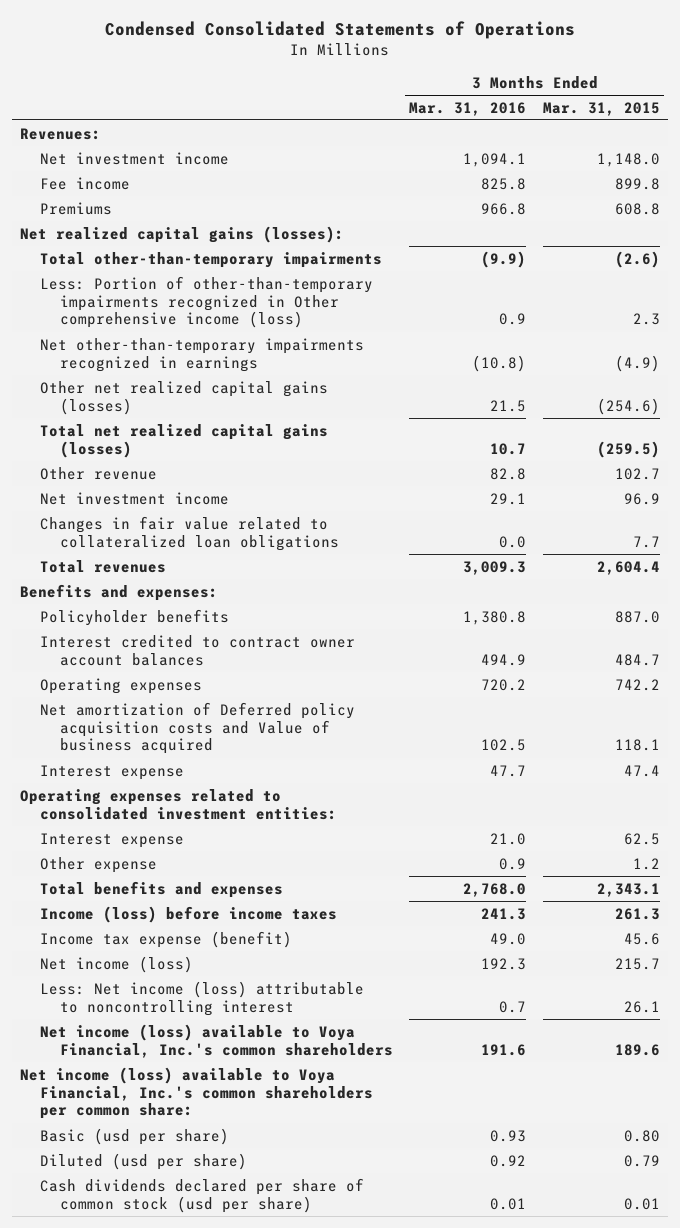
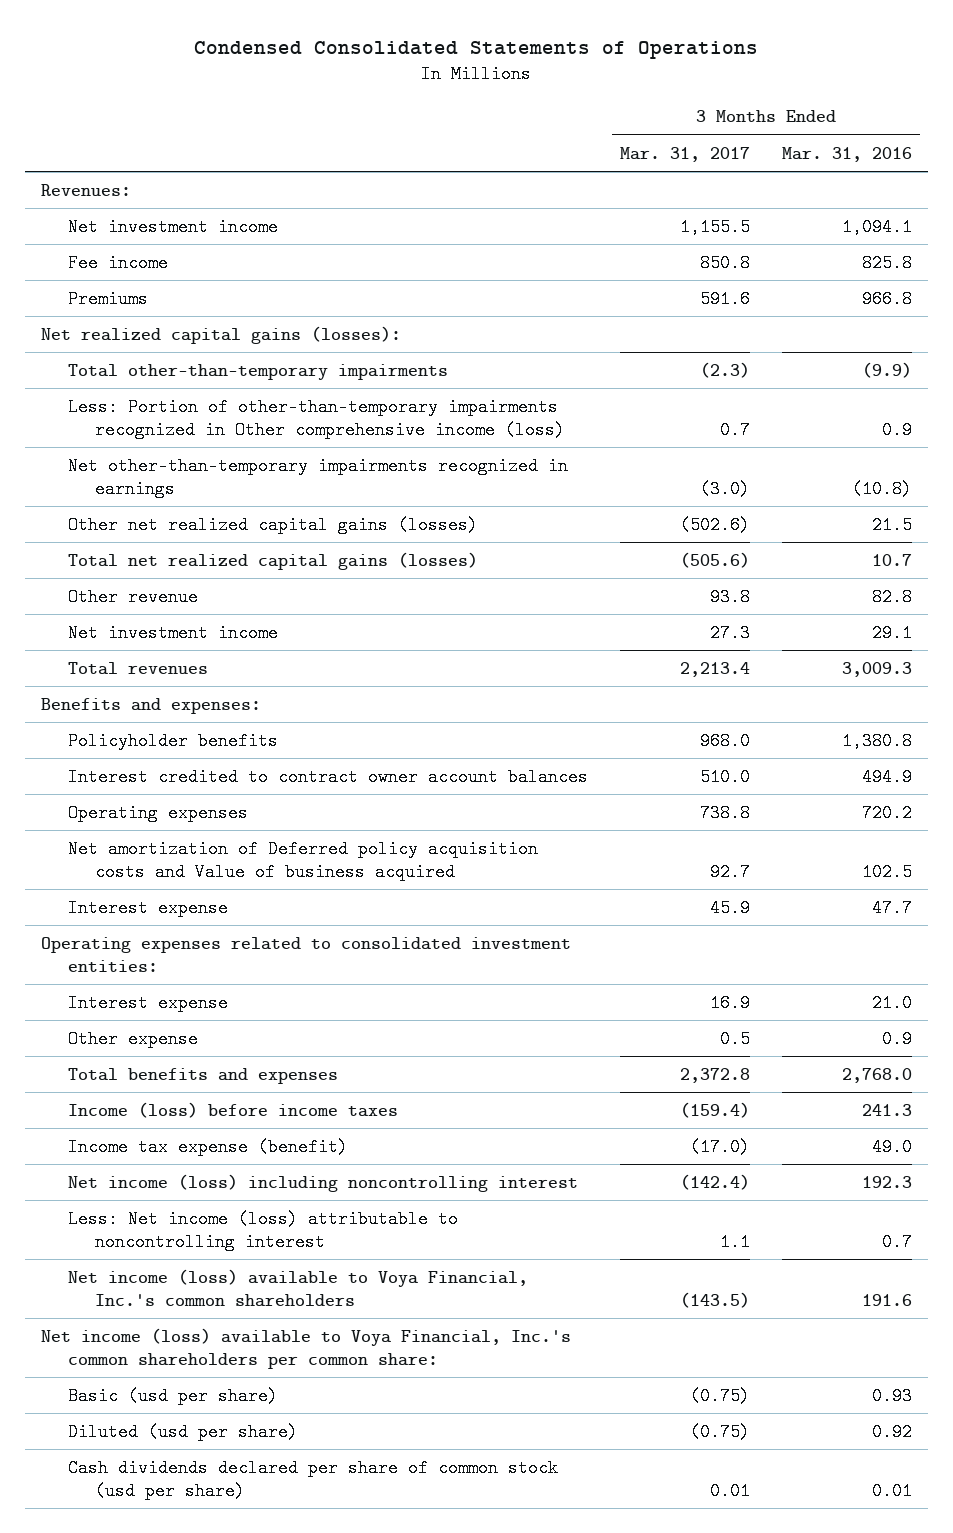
[542,101,660,116] Mar. 31, 2015 -> none
none -> [620,146,751,162] Mar. 31, 2017
[40,515,339,551] Changes in fair value related to collateralized loan obligations -> none
[40,955,194,973] Net income (loss) -> [67,1173,578,1192] Net income (loss) including noncontrolling interest

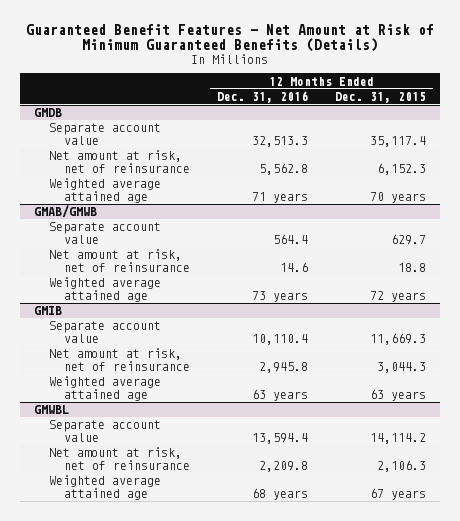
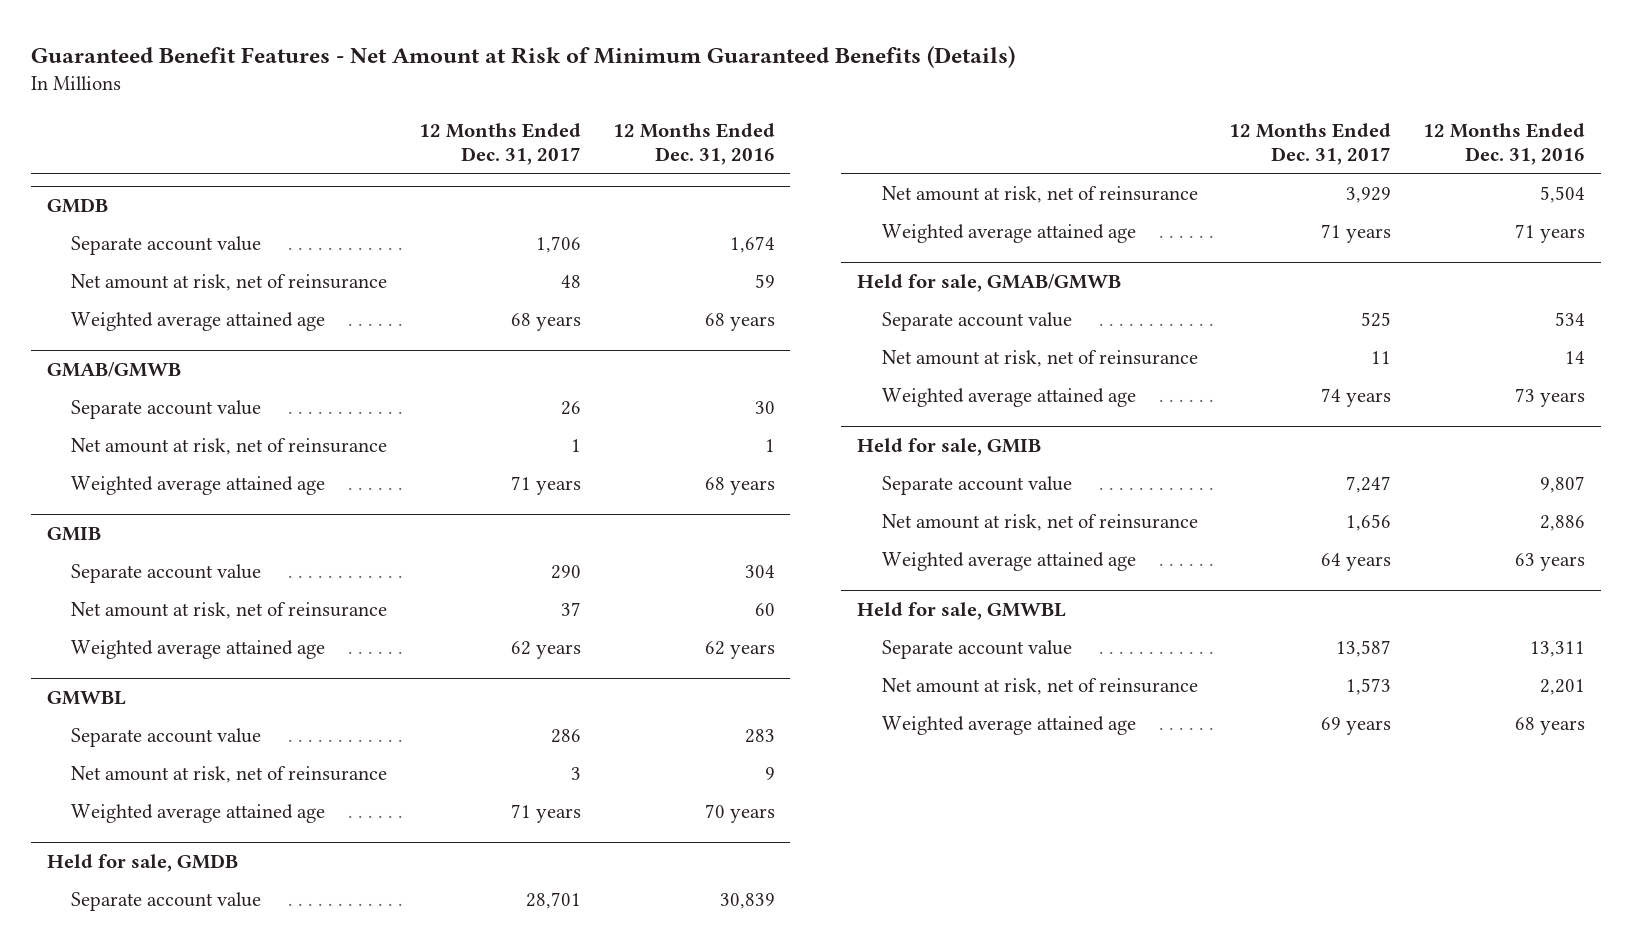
[335,91,427,103] Dec. 31, 2015 -> none
none -> [418,122,581,165] 12 Months Ended Dec. 31, 2017
[252,135,309,147] 32,513.3 -> [729,235,775,253] 1,674
[259,162,309,175] 5,562.8 -> [754,273,775,288] 59
[252,191,309,203] 71 years -> [704,312,775,331] 68 years
[273,233,309,244] 564.4 -> [754,400,775,414] 30
[280,261,309,272] 14.6 -> [764,438,775,452] 1
[252,290,309,302] 73 years -> [704,476,775,495] 68 years
[252,333,309,345] 10,110.4 -> [744,564,775,578] 304
[259,361,309,373] 2,945.8 -> [754,602,775,616] 60
[252,388,309,401] 63 years -> [704,640,775,659] 62 years
[252,432,309,444] 13,594.4 -> [744,728,775,743] 283
[259,460,309,472] 2,209.8 -> [764,766,775,780] 9
none -> [71,803,326,823] Weighted average attained age
none -> [46,853,238,872] Held for sale, GMDB
none -> [71,891,262,911] Separate account value
none -> [881,185,1198,203] Net amount at risk, net of reinsurance
none -> [881,223,1136,243] Weighted average attained age
none -> [857,273,1122,292] Held for sale, GMAB/GMWB
none -> [881,311,1072,331] Separate account value
none -> [881,349,1198,367] Net amount at risk, net of reinsurance
none -> [881,387,1136,407] Weighted average attained age
none -> [857,437,1042,456] Held for sale, GMIB
none -> [881,475,1072,495] Separate account value
none -> [881,513,1198,531] Net amount at risk, net of reinsurance
none -> [881,551,1136,571] Weighted average attained age
none -> [857,601,1067,620] Held for sale, GMWBL
none -> [881,639,1072,659] Separate account value
none -> [881,677,1198,695] Net amount at risk, net of reinsurance

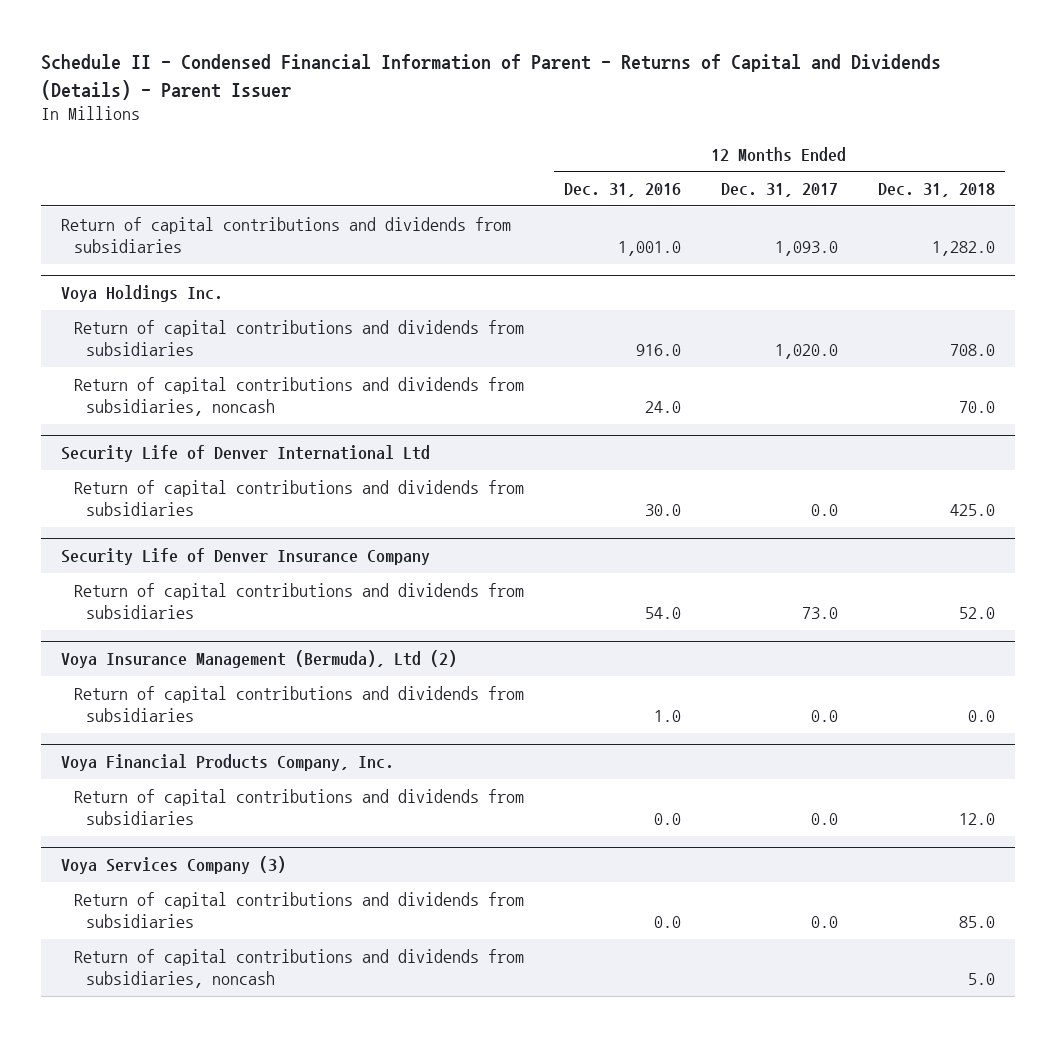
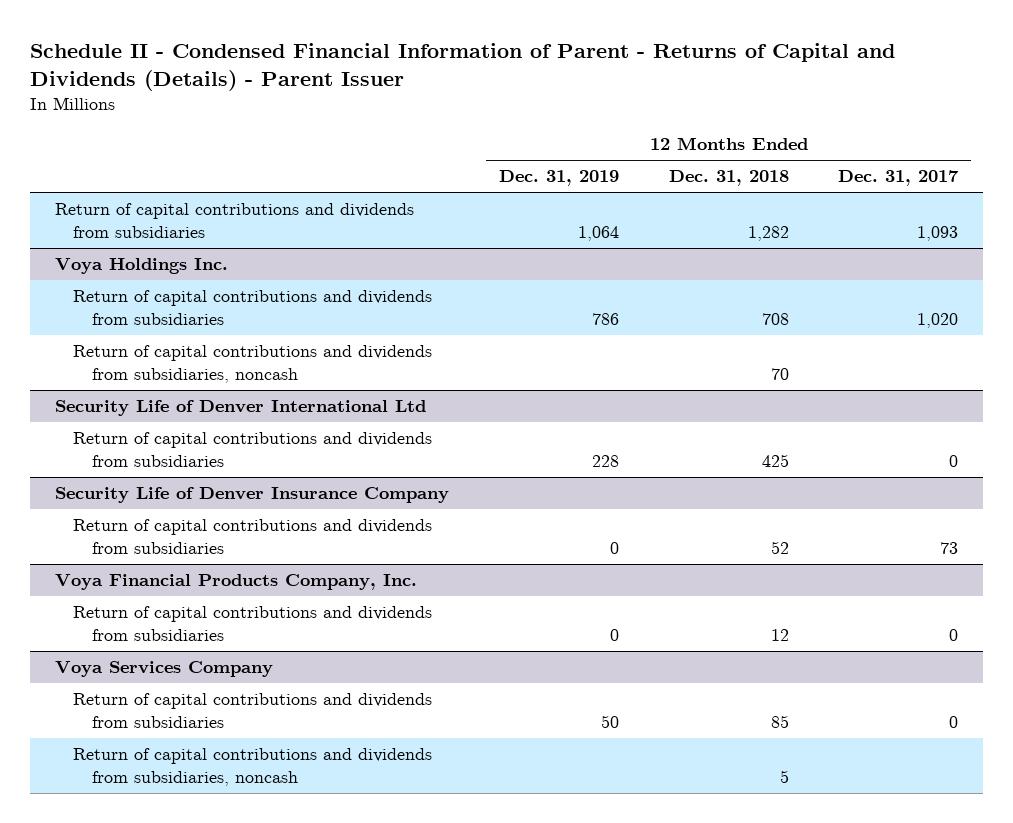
[563,183,681,198] Dec. 31, 2016 -> none
none -> [498,170,619,187] Dec. 31, 2019
[774,241,838,257] 1,093.0 -> [917,225,959,241] 1,093
[931,241,995,257] 1,282.0 -> [747,225,789,241] 1,282
[774,344,838,360] 1,020.0 -> [917,312,959,328] 1,020
[949,344,995,357] 708.0 -> [761,312,789,325] 708
[958,401,995,414] 70.0 -> [770,367,789,380] 70
[810,504,838,517] 0.0 -> [949,454,959,467] 0
[949,504,995,517] 425.0 -> [761,453,789,467] 425
[61,650,458,669] Voya Insurance Management (Bermuda), Ltd (2) -> none
[73,685,524,723] Return of capital contributions and dividends from subsidiaries -> none
[801,607,838,620] 73.0 -> [940,541,959,554] 73
[958,607,995,620] 52.0 -> [770,540,789,554] 52
[810,813,838,826] 0.0 -> [949,628,959,641] 0
[958,813,995,826] 12.0 -> [770,628,789,641] 12
[61,856,287,875] Voya Services Company (3) -> [55,661,274,678] Voya Services Company
[810,916,838,929] 0.0 -> [949,715,959,728] 0
[958,916,995,929] 85.0 -> [770,714,789,728] 85
[967,973,995,986] 5.0 -> [779,769,789,783] 5

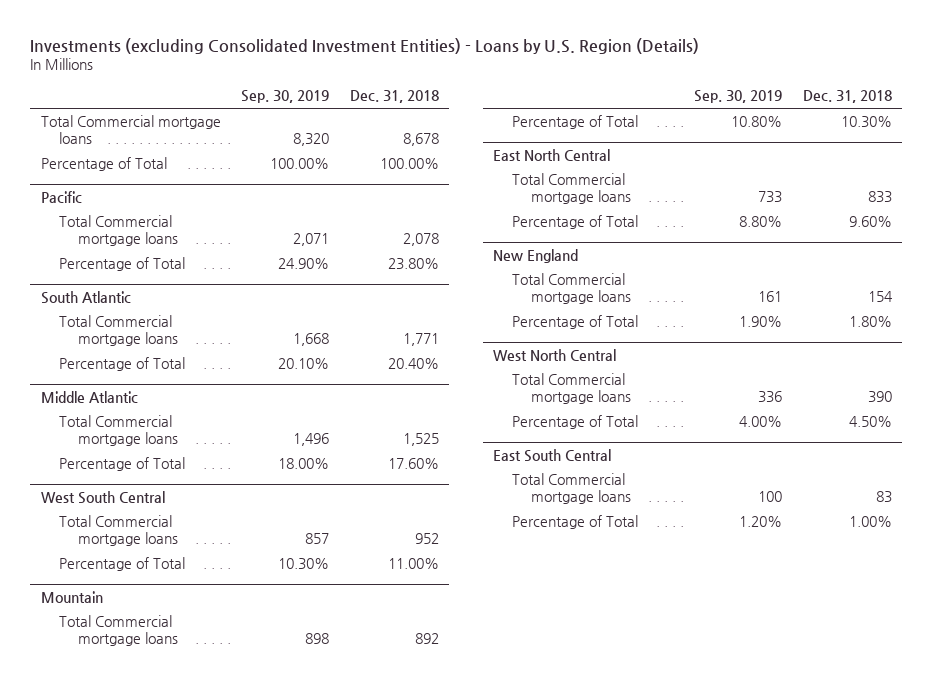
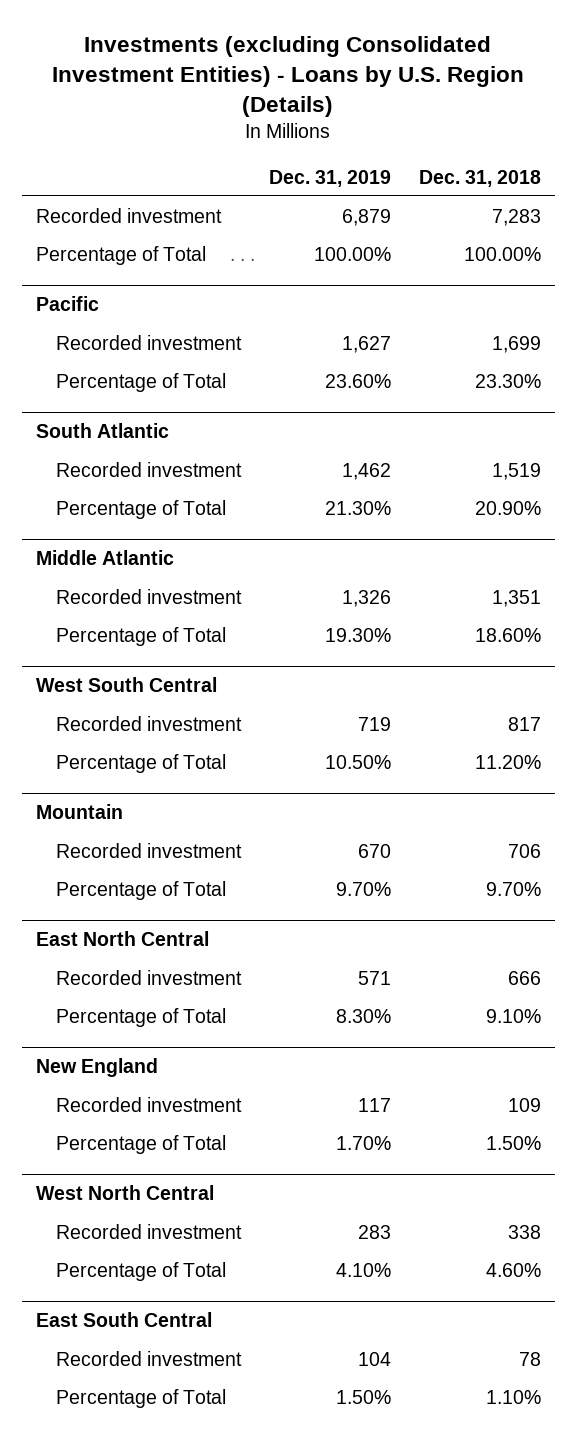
[241,90,330,104] Sep. 30, 2019 -> none
none -> [268,169,391,187] Dec. 31, 2019
[40,115,221,144] Total Commercial mortgage loans -> none
none -> [35,207,222,223] Recorded investment
[59,215,178,246] Total Commercial mortgage loans -> none
none -> [55,334,242,350] Recorded investment
[387,258,439,271] 23.80% -> [475,373,542,388] 23.30%
[59,315,178,346] Total Commercial mortgage loans -> none
none -> [55,461,242,477] Recorded investment
[387,358,439,370] 20.40% -> [475,500,542,515] 20.90%
[59,415,178,446] Total Commercial mortgage loans -> none
none -> [55,588,242,604] Recorded investment
[387,458,439,470] 17.60% -> [475,627,542,642] 18.60%
[59,515,178,546] Total Commercial mortgage loans -> none
none -> [55,715,242,731] Recorded investment
[387,558,439,570] 11.00% -> [475,754,542,769] 11.20%
[59,615,178,646] Total Commercial mortgage loans -> none
none -> [55,842,242,858] Recorded investment
[840,116,892,129] 10.30% -> [486,881,542,896] 9.70%
[512,173,631,204] Total Commercial mortgage loans -> none
none -> [55,969,242,985] Recorded investment
[848,216,892,228] 9.60% -> [486,1008,542,1023] 9.10%
[512,273,631,304] Total Commercial mortgage loans -> none
none -> [55,1096,242,1112] Recorded investment
[848,316,892,328] 1.80% -> [486,1135,542,1150] 1.50%
[512,373,631,404] Total Commercial mortgage loans -> none
none -> [55,1223,242,1239] Recorded investment
[848,416,892,428] 4.50% -> [486,1262,542,1277] 4.60%
[512,473,631,504] Total Commercial mortgage loans -> none
none -> [55,1350,242,1366] Recorded investment
[848,516,892,528] 1.00% -> [486,1389,542,1404] 1.10%

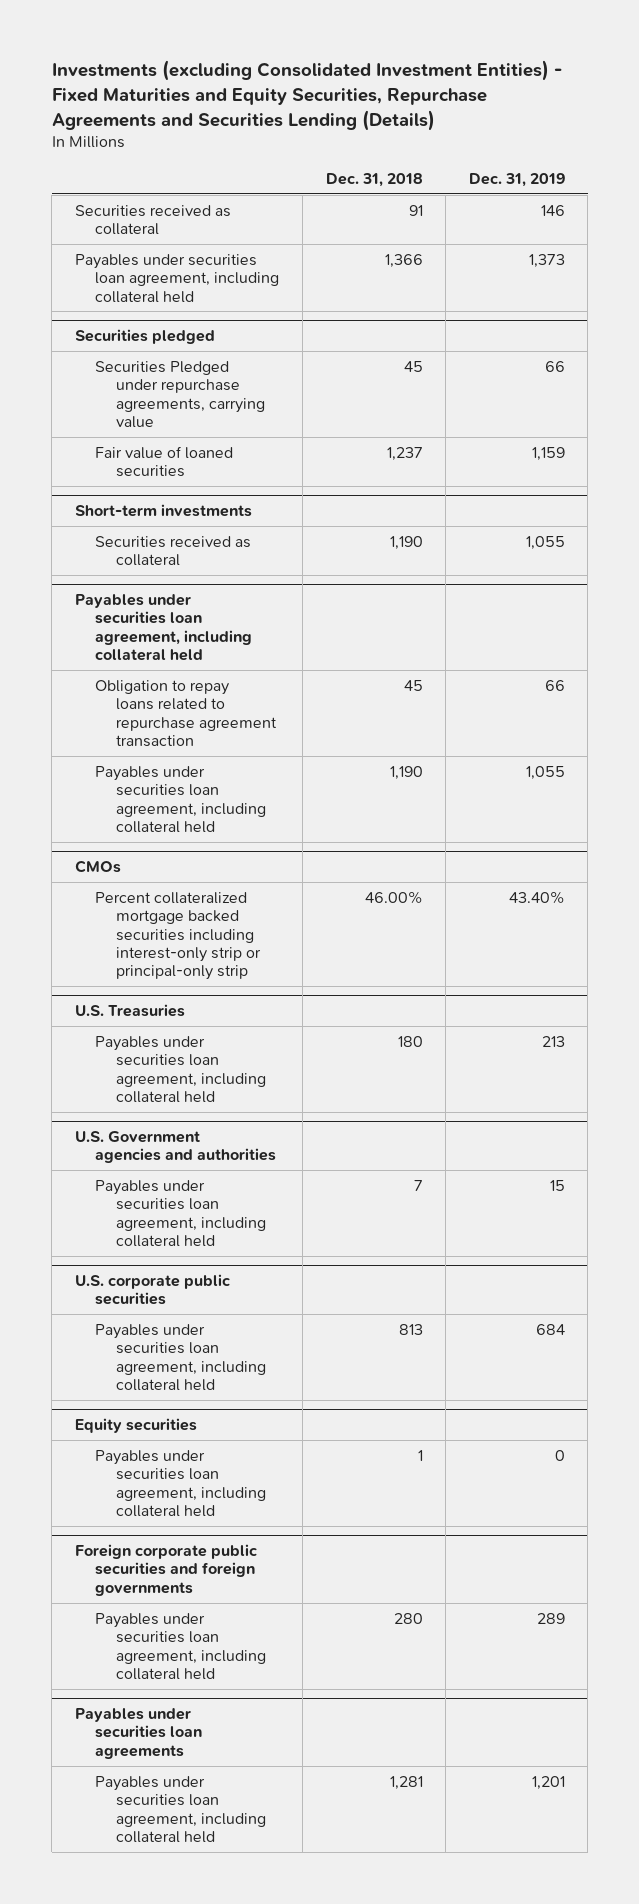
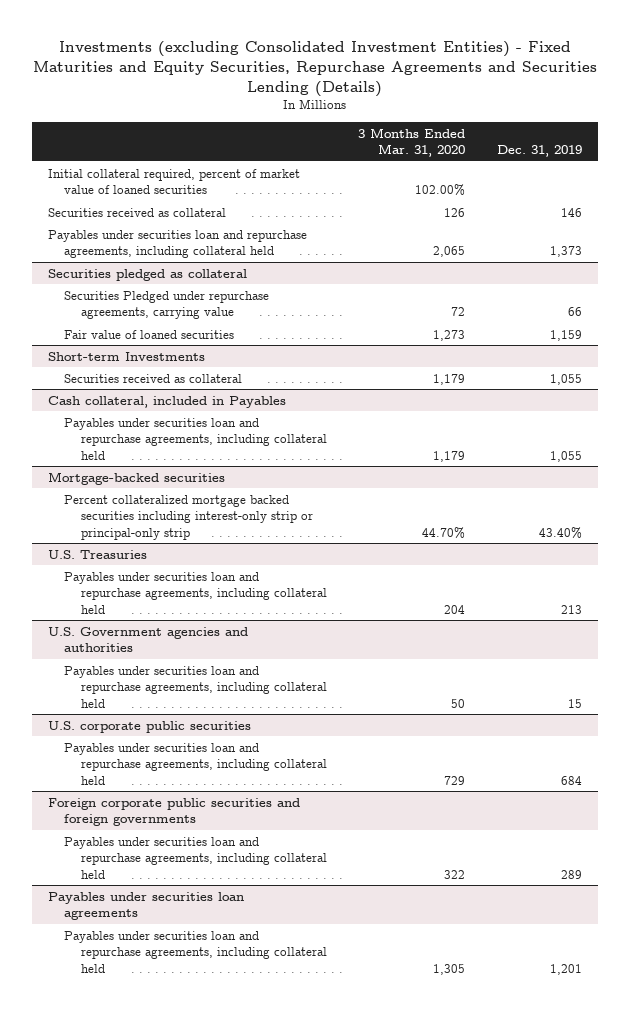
[325,172,423,187] Dec. 31, 2018 -> none
none -> [358,127,466,158] 3 Months Ended Mar. 31, 2020
none -> [48,168,301,195] Initial collateral required, percent of market value of loaned securities
[74,253,280,303] Payables under securities loan agreement, including collateral held -> [48,229,308,259] Payables under securities loan and repurchase agreements, including collateral held
[74,328,215,344] Securities pledged -> [48,268,248,281] Securities pledged as collateral
[74,503,252,517] Short-term investments -> [48,351,206,361] Short-term Investments
[95,679,278,747] Obligation to repay loans related to repurchase agreement transaction -> none
[74,593,253,662] Payables under securities loan agreement, including collateral held -> [48,395,287,408] Cash collateral, included in Payables
[95,765,267,833] Payables under securities loan agreement, including collateral held -> [64,417,327,460] Payables under securities loan and repurchase agreements, including collateral held
[74,859,121,873] CMOs -> [48,471,226,485] Mortgage-backed securities
[95,1035,267,1103] Payables under securities loan agreement, including collateral held -> [64,571,327,614] Payables under securities loan and repurchase agreements, including collateral held
[95,1179,267,1247] Payables under securities loan agreement, including collateral held -> [64,665,327,708] Payables under securities loan and repurchase agreements, including collateral held
[74,1417,197,1433] Equity securities -> none
[95,1449,267,1517] Payables under securities loan agreement, including collateral held -> none
[95,1323,267,1391] Payables under securities loan agreement, including collateral held -> [64,742,327,785] Payables under securities loan and repurchase agreements, including collateral held
[95,1612,267,1680] Payables under securities loan agreement, including collateral held -> [64,836,327,879] Payables under securities loan and repurchase agreements, including collateral held
[95,1775,267,1843] Payables under securities loan agreement, including collateral held -> [64,930,327,973] Payables under securities loan and repurchase agreements, including collateral held

